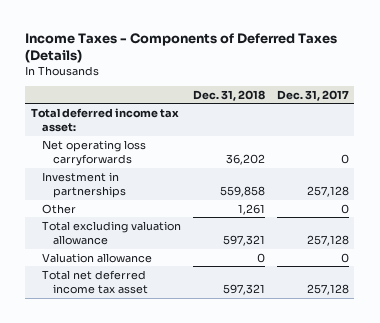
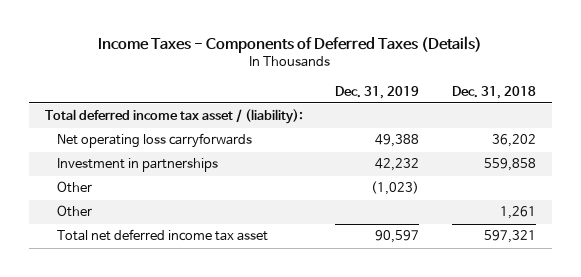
[276,89,349,101] Dec. 31, 2017 -> none
none -> [335,85,420,99] Dec. 31, 2019
[31,107,180,132] Total deferred income tax asset: -> [45,109,304,125] Total deferred income tax asset / (liability):
none -> [57,181,93,194] Other
[42,220,182,245] Total excluding valuation allowance -> none
[42,252,153,263] Valuation allowance -> none

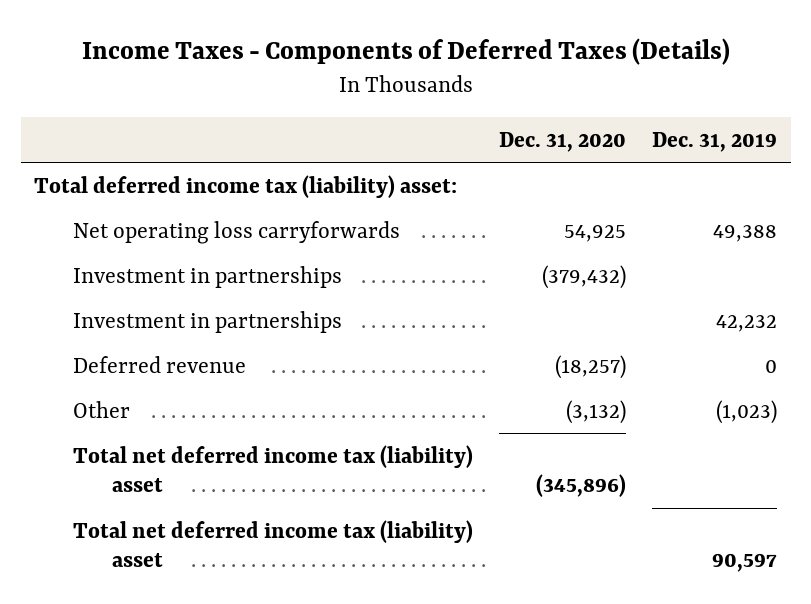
[451,85,536,99] Dec. 31, 2018 -> none
none -> [499,131,627,152] Dec. 31, 2020
[45,109,304,125] Total deferred income tax asset / (liability): -> [33,174,457,198] Total deferred income tax (liability) asset:
none -> [72,265,342,288] Investment in partnerships
none -> [72,355,246,373] Deferred revenue
[57,205,93,218] Other -> none
none -> [72,444,473,493] Total net deferred income tax (liability) asset
[57,229,269,242] Total net deferred income tax asset -> [72,519,473,568] Total net deferred income tax (liability) asset

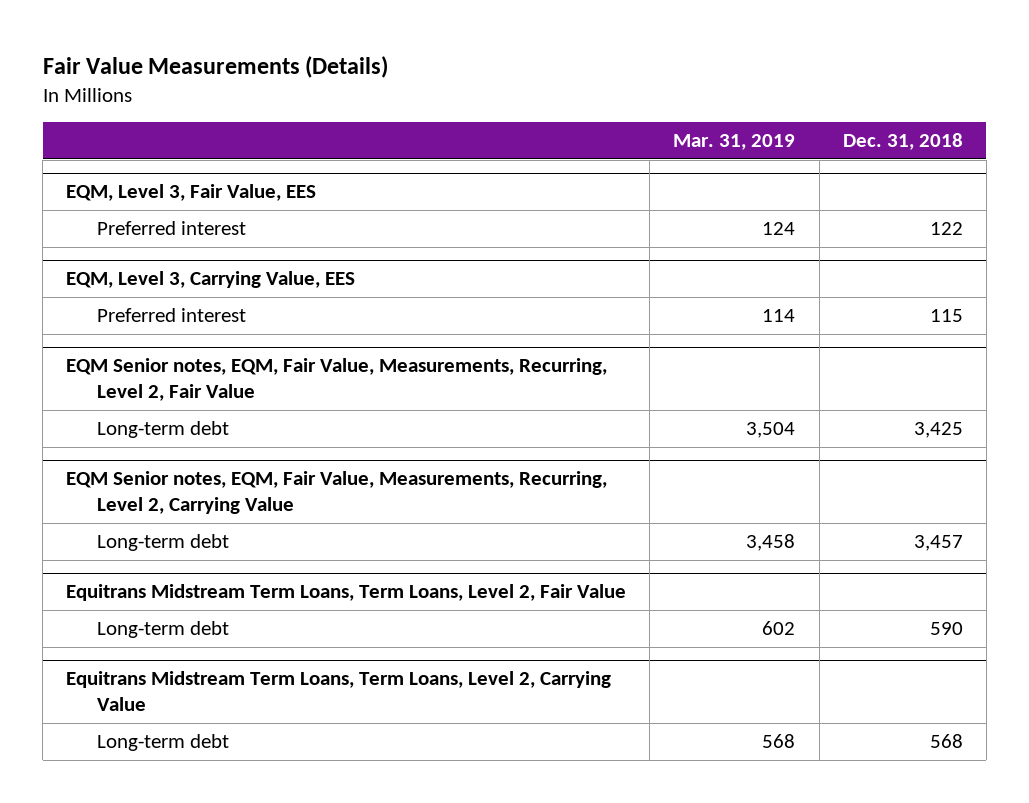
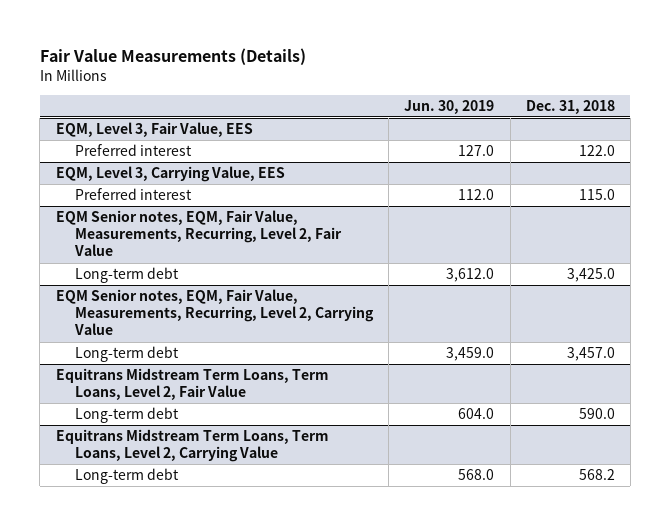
[673,133,796,150] Mar. 31, 2019 -> none
none -> [404,99,495,114] Jun. 30, 2019
[929,221,963,235] 122 -> [578,145,615,157] 122.0
[929,308,963,322] 115 -> [578,189,615,201] 115.0
[913,421,963,438] 3,425 -> [566,268,615,283] 3,425.0
[913,534,963,551] 3,457 -> [566,347,615,362] 3,457.0
[929,621,963,635] 590 -> [578,408,615,420] 590.0
[929,733,963,748] 568 -> [578,469,615,481] 568.2

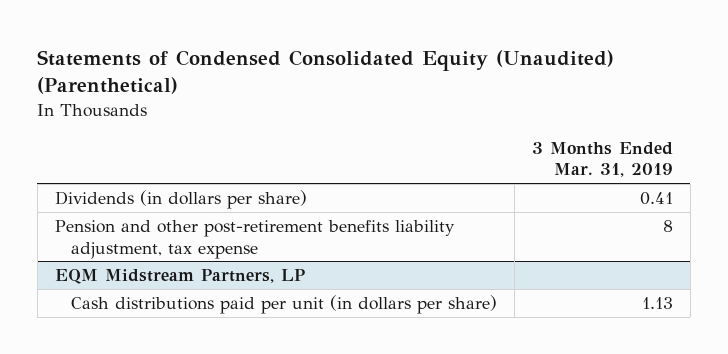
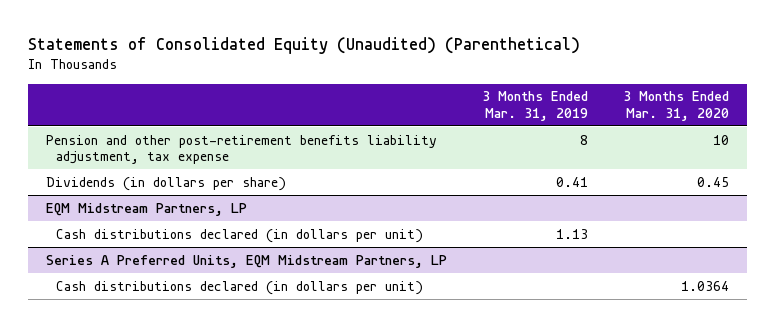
[37,49,615,95] Statements of Condensed Consolidated Equity (Unaudited) (Parenthetical) -> [28,37,581,55] Statements of Consolidated Equity (Unaudited) (Parenthetical)
none -> [623,91,730,121] 3 Months Ended Mar. 31, 2020
[54,189,307,209] Dividends (in dollars per share) -> [45,176,286,191] Dividends (in dollars per share)
[71,294,498,314] Cash distributions paid per unit (in dollars per share) -> [55,228,423,243] Cash distributions declared (in dollars per unit)
none -> [45,254,447,268] Series A Preferred Units, EQM Midstream Partners, LP
none -> [55,280,423,295] Cash distributions declared (in dollars per unit)

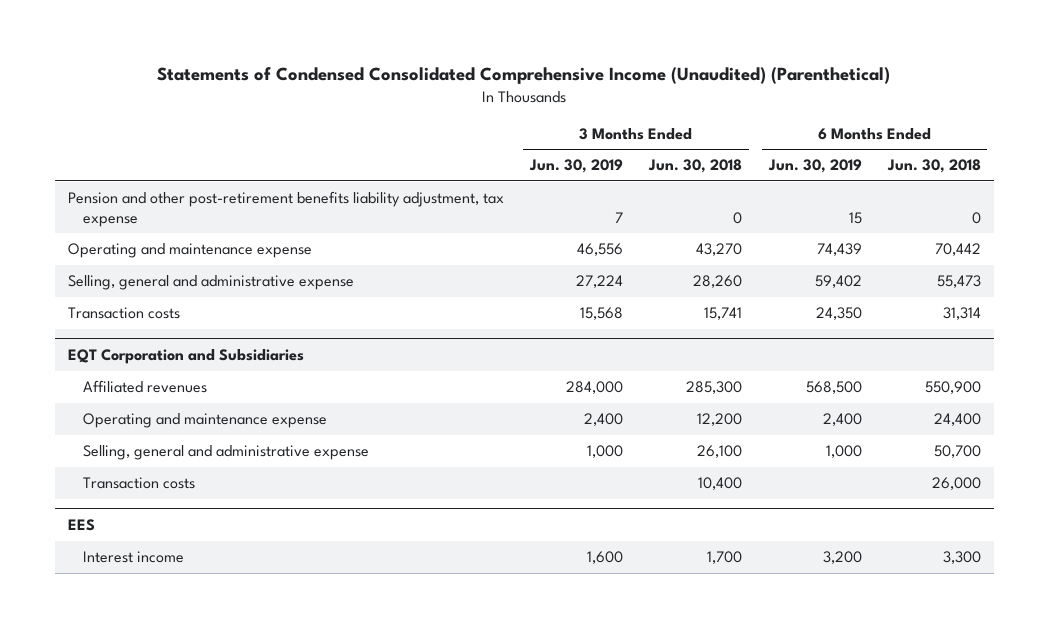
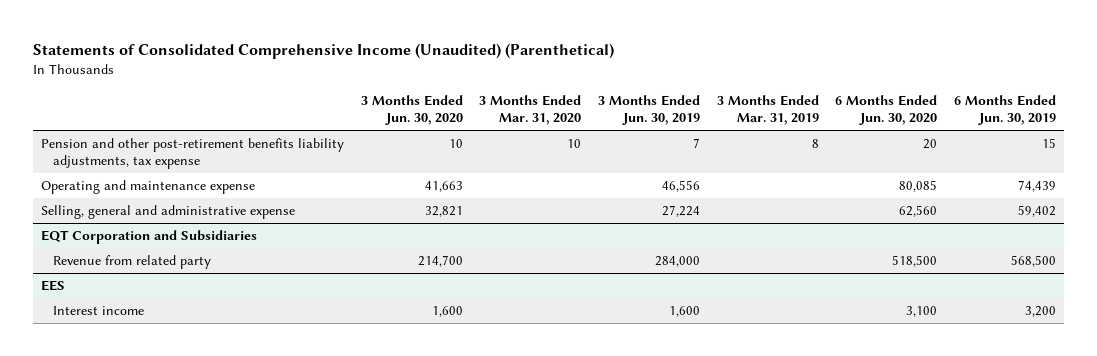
[157,66,891,84] Statements of Condensed Consolidated Comprehensive Income (Unaudited) (Parenthetical) -> [33,42,615,59] Statements of Consolidated Comprehensive Income (Unaudited) (Parenthetical)
[648,159,743,174] Jun. 30, 2018 -> none
[886,159,981,174] Jun. 30, 2018 -> none
none -> [360,94,463,126] 3 Months Ended Jun. 30, 2020
none -> [479,94,582,126] 3 Months Ended Mar. 31, 2020
none -> [716,94,819,126] 3 Months Ended Mar. 31, 2019
none -> [835,94,938,126] 6 Months Ended Jun. 30, 2020
[67,191,504,228] Pension and other post-retirement benefits liability adjustment, tax expense -> [41,138,345,170] Pension and other post-retirement benefits liability adjustments, tax expense
[67,307,180,320] Transaction costs -> none
[82,413,327,429] Operating and maintenance expense -> none
[82,445,369,461] Selling, general and administrative expense -> none
[82,477,195,490] Transaction costs -> none
[82,380,207,394] Affiliated revenues -> [52,255,211,270] Revenue from related party

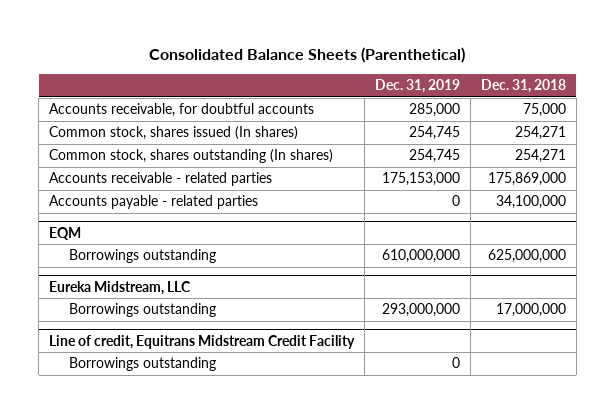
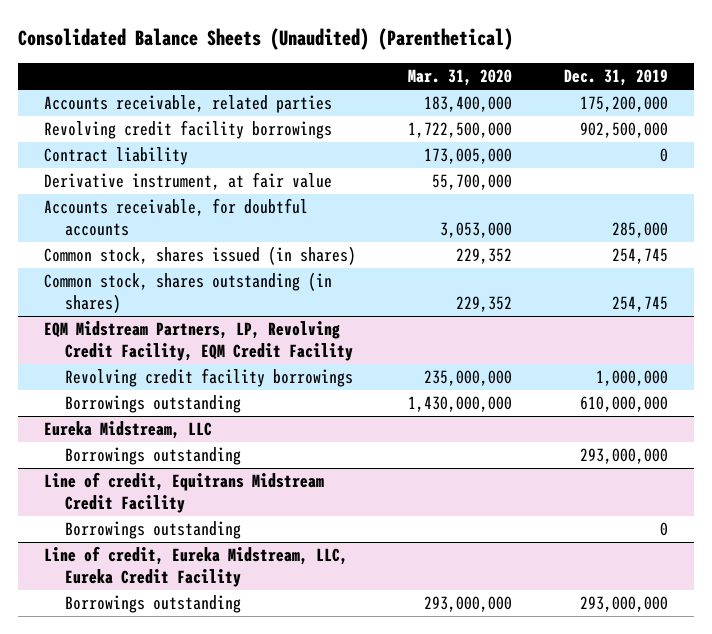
[149,47,466,64] Consolidated Balance Sheets (Parenthetical) -> [17,28,513,51] Consolidated Balance Sheets (Unaudited) (Parenthetical)
[480,79,566,94] Dec. 31, 2018 -> none
none -> [407,69,512,87] Mar. 31, 2020
none -> [43,95,332,114] Accounts receivable, related parties
none -> [43,120,332,140] Revolving credit facility borrowings
none -> [43,147,188,166] Contract liability
none -> [43,172,332,191] Derivative instrument, at fair value
[49,172,273,187] Accounts receivable - related parties -> none
[49,195,259,210] Accounts payable - related parties -> none
[49,226,82,240] EQM -> none
[49,126,299,141] Common stock, shares issued (In shares) -> [43,246,356,266] Common stock, shares issued (in shares)
[49,149,334,164] Common stock, shares outstanding (In shares) -> [43,272,332,314] Common stock, shares outstanding (in shares)
none -> [43,321,354,362] EQM Midstream Partners, LP, Revolving Credit Facility, EQM Credit Facility
none -> [65,368,354,388] Revolving credit facility borrowings
none -> [43,546,348,588] Line of credit, Eureka Midstream, LLC, Eureka Credit Facility
none -> [65,595,242,614] Borrowings outstanding

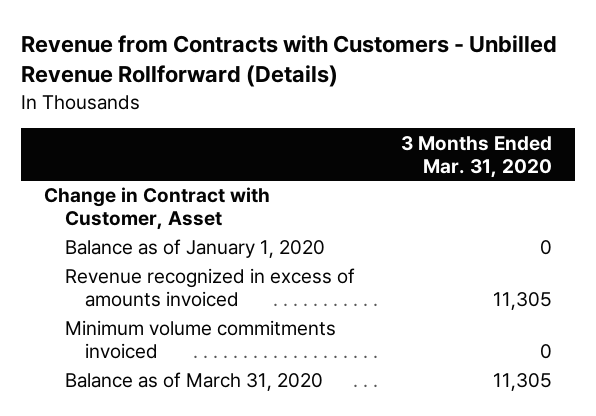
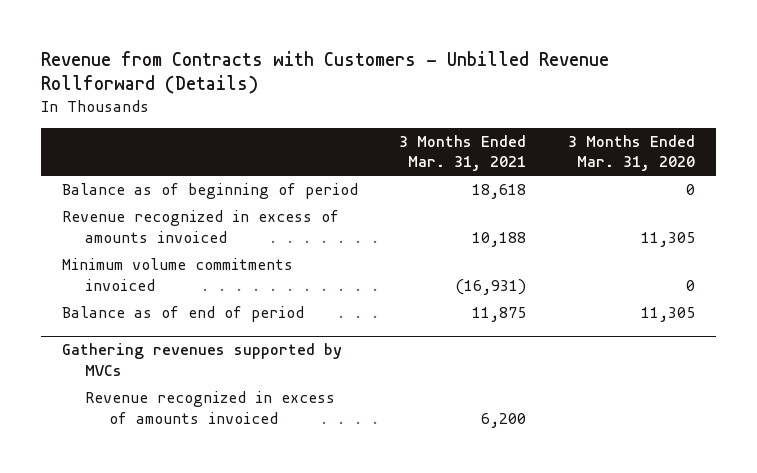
none -> [399,134,527,172] 3 Months Ended Mar. 31, 2021
[44,187,271,231] Change in Contract with Customer, Asset -> none
[64,239,325,259] Balance as of January 1, 2020 -> [61,183,358,200] Balance as of beginning of period
[64,372,323,392] Balance as of March 31, 2020 -> [61,306,304,323] Balance as of end of period
none -> [61,343,342,376] Gathering revenues supported by MVCs
none -> [85,391,336,424] Revenue recognized in excess of amounts invoiced

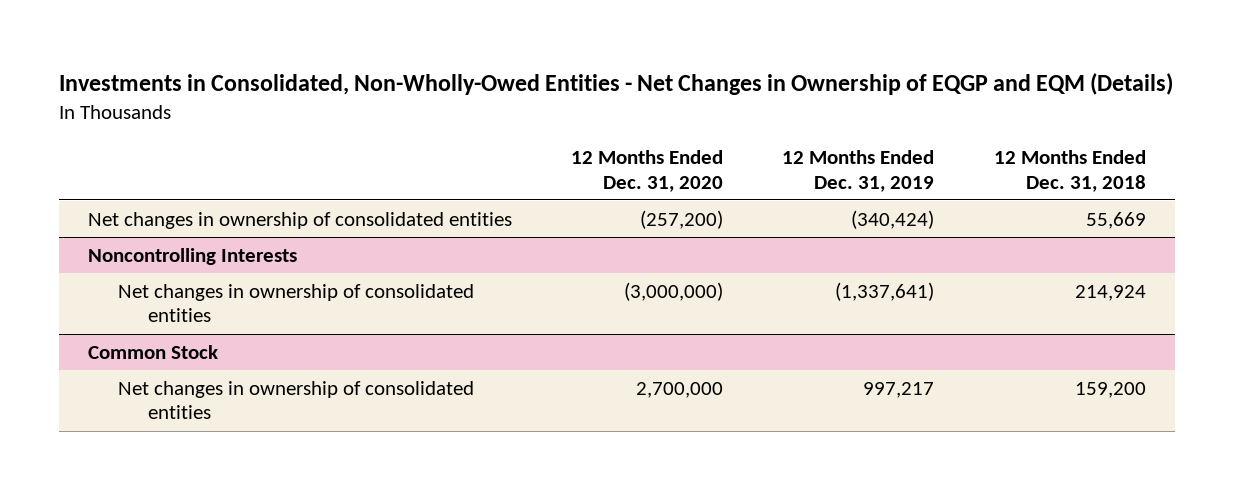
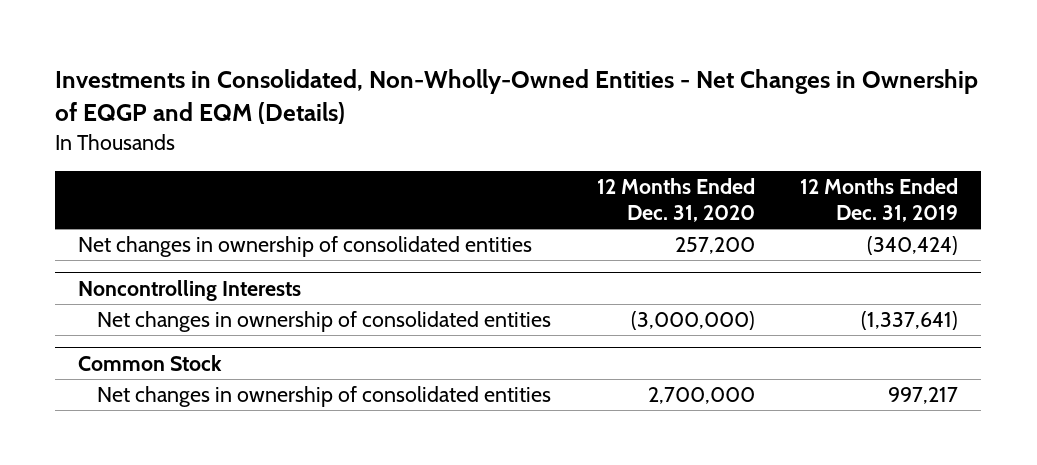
[58,72,1173,95] Investments in Consolidated, Non-Wholly-Owed Entities - Net Changes in Ownership of EQGP and EQM (Details) -> [55,69,979,125] Investments in Consolidated, Non-Wholly-Owned Entities - Net Changes in Ownership of EQGP and EQM (Details)
[993,150,1146,192] 12 Months Ended Dec. 31, 2018 -> none
[640,209,724,229] (257,200) -> [674,237,755,255] 257,200

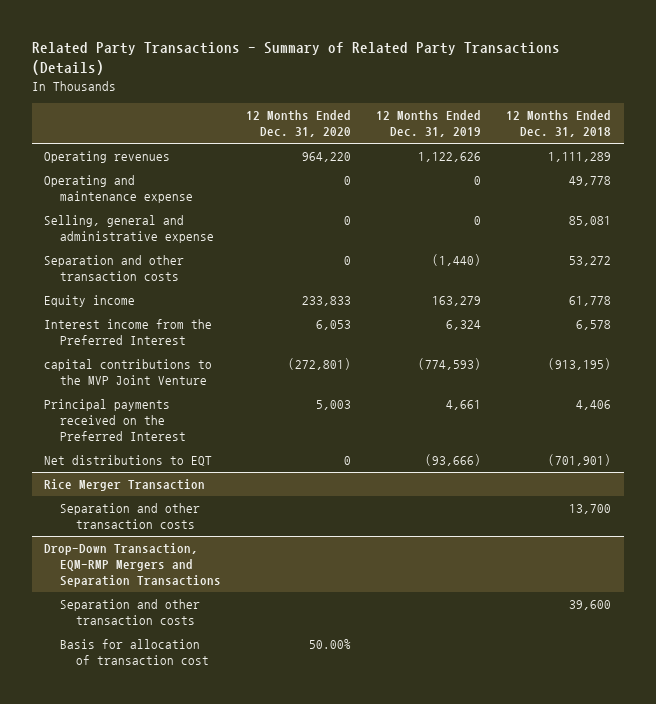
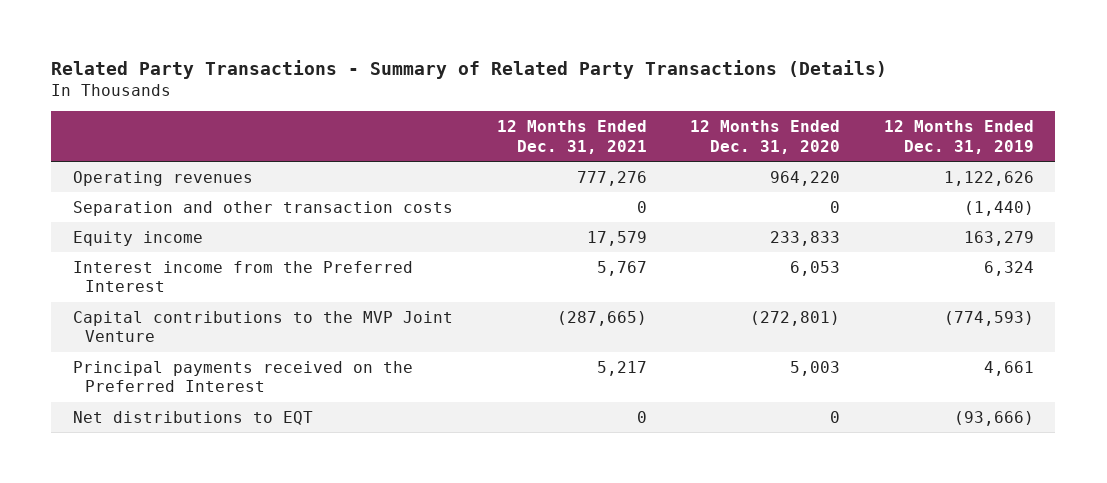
[506,110,612,138] 12 Months Ended Dec. 31, 2018 -> none
none -> [496,120,647,154] 12 Months Ended Dec. 31, 2021
[44,175,194,204] Operating and maintenance expense -> none
[44,215,215,244] Selling, general and administrative expense -> none
[44,359,213,386] capital contributions to the MVP Joint Venture -> [73,310,454,343] Capital contributions to the MVP Joint Venture
[44,479,206,492] Rice Merger Transaction -> none
[60,503,201,530] Separation and other transaction costs -> none
[44,543,222,587] Drop-Down Transaction, EQM-RMP Mergers and Separation Transactions -> none
[60,599,201,626] Separation and other transaction costs -> none
[60,639,210,666] Basis for allocation of transaction cost -> none

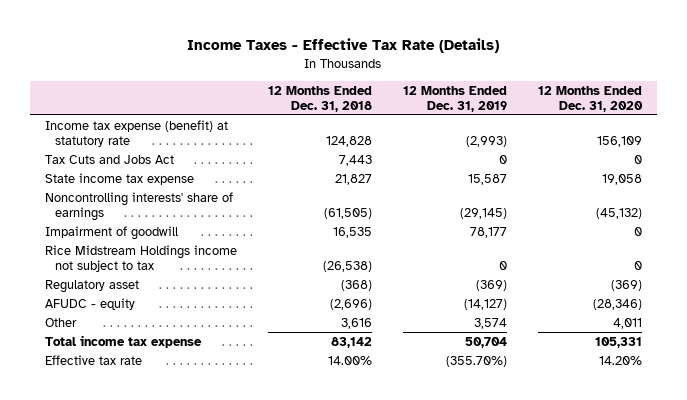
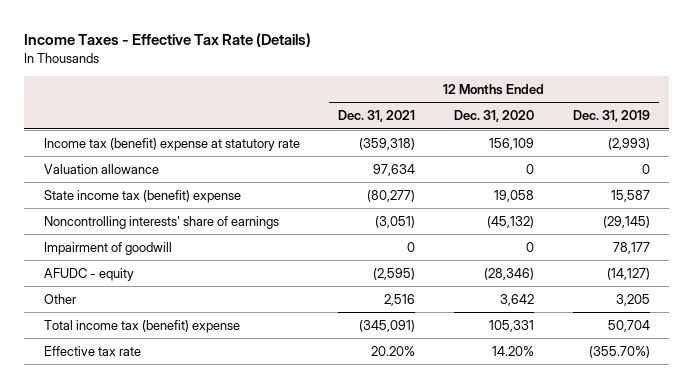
[268,85,373,112] 12 Months Ended Dec. 31, 2018 -> none
none -> [338,110,416,123] Dec. 31, 2021
[45,120,229,148] Income tax expense (benefit) at statutory rate -> [43,138,300,152] Income tax (benefit) expense at statutory rate
[45,155,175,165] Tax Cuts and Jobs Act -> [43,164,159,175] Valuation allowance
[45,173,195,186] State income tax expense -> [43,190,241,204] State income tax (benefit) expense
[45,245,238,273] Rice Midstream Holdings income not subject to tax -> none
[45,280,140,294] Regulatory asset -> none
[473,318,507,330] 3,574 -> [615,294,650,307] 3,205
[612,318,642,330] 4,011 -> [500,294,535,307] 3,642
[45,335,203,349] Total income tax expense -> [43,320,240,334] Total income tax (benefit) expense

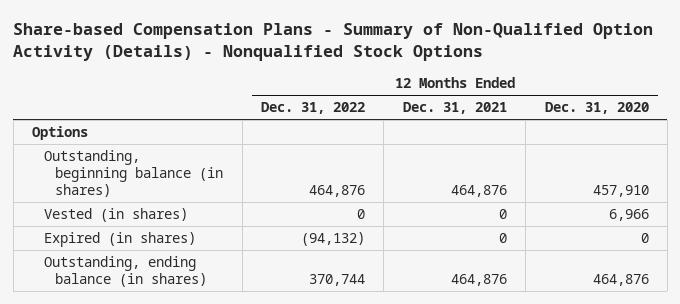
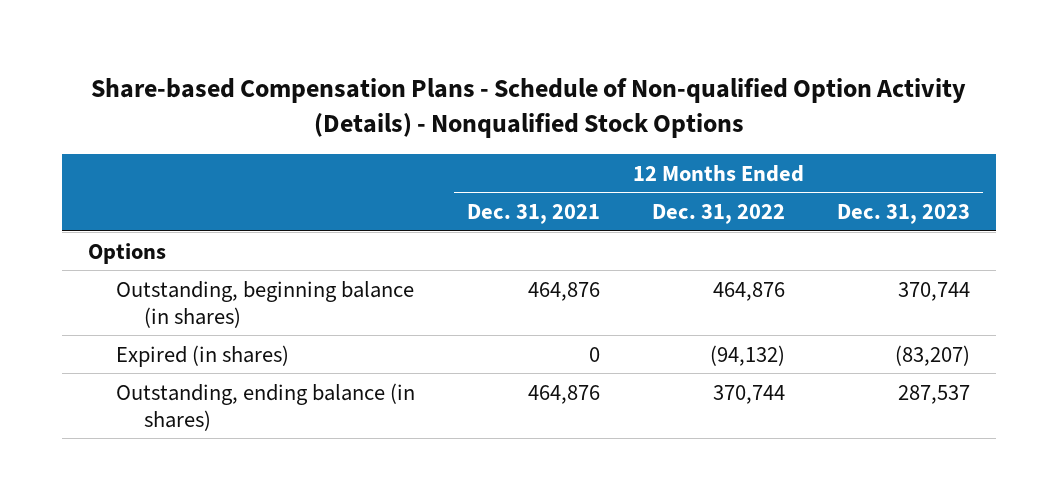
[13,22,654,61] Share-based Compensation Plans - Summary of Non-Qualified Option Activity (Details) - Nonqualified Stock Options -> [91,78,967,138] Share-based Compensation Plans - Schedule of Non-qualified Option Activity (Details) - Nonqualified Stock Options
[544,102,649,115] Dec. 31, 2020 -> none
none -> [837,204,971,225] Dec. 31, 2023
[43,208,188,223] Vested (in shares) -> none

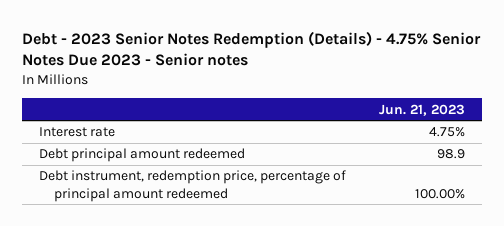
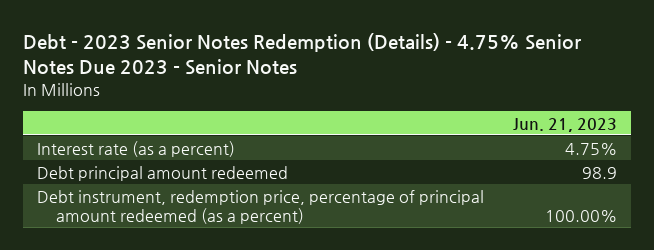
[22,30,482,67] Debt - 2023 Senior Notes Redemption (Details) - 4.75% Senior Notes Due 2023 - Senior notes -> [22,32,581,75] Debt - 2023 Senior Notes Redemption (Details) - 4.75% Senior Notes Due 2023 - Senior Notes
[38,127,115,138] Interest rate -> [37,140,236,157] Interest rate (as a percent)
[38,170,346,202] Debt instrument, redemption price, percentage of principal amount redeemed -> [37,189,485,225] Debt instrument, redemption price, percentage of principal amount redeemed (as a percent)

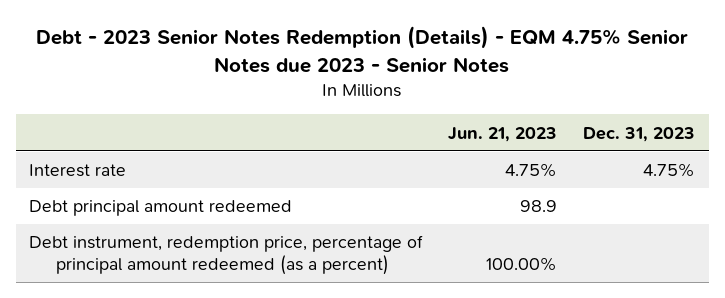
[22,32,581,75] Debt - 2023 Senior Notes Redemption (Details) - 4.75% Senior Notes Due 2023 - Senior Notes -> [36,26,689,74] Debt - 2023 Senior Notes Redemption (Details) - EQM 4.75% Senior Notes due 2023 - Senior Notes
none -> [583,126,696,142] Dec. 31, 2023
[37,140,236,157] Interest rate (as a percent) -> [29,164,127,178] Interest rate

